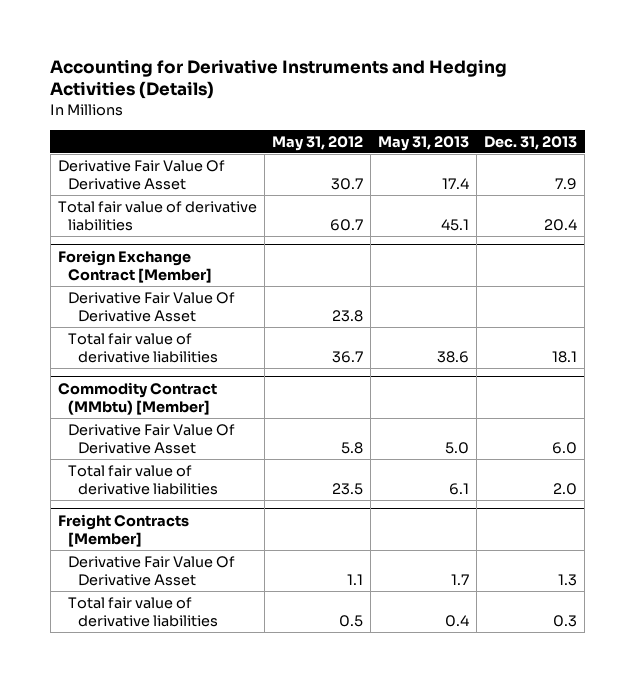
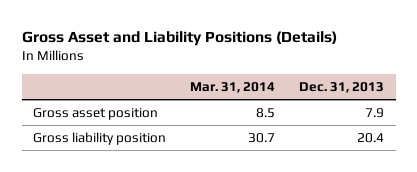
[50,58,508,100] Accounting for Derivative Instruments and Hedging Activities (Details) -> [21,31,337,47] Gross Asset and Liability Positions (Details)
[271,135,363,151] May 31, 2012 -> none
[378,135,470,151] May 31, 2013 -> none
none -> [190,81,276,93] Mar. 31, 2014
[57,249,212,283] Foreign Exchange Contract [Member] -> none
[67,291,235,322] Derivative Fair Value Of Derivative Asset -> none
[67,332,219,363] Total fair value of derivative liabilities -> none
[57,381,217,415] Commodity Contract (MMbtu) [Member] -> none
[67,423,235,454] Derivative Fair Value Of Derivative Asset -> none
[67,464,219,495] Total fair value of derivative liabilities -> none
[57,513,189,547] Freight Contracts [Member] -> none
[67,555,235,586] Derivative Fair Value Of Derivative Asset -> none
[67,596,219,627] Total fair value of derivative liabilities -> none
[57,159,225,190] Derivative Fair Value Of Derivative Asset -> [33,108,159,121] Gross asset position
[57,200,257,231] Total fair value of derivative liabilities -> [33,132,167,146] Gross liability position

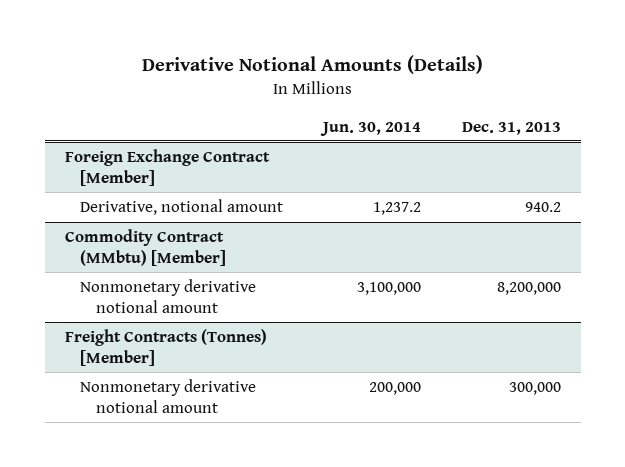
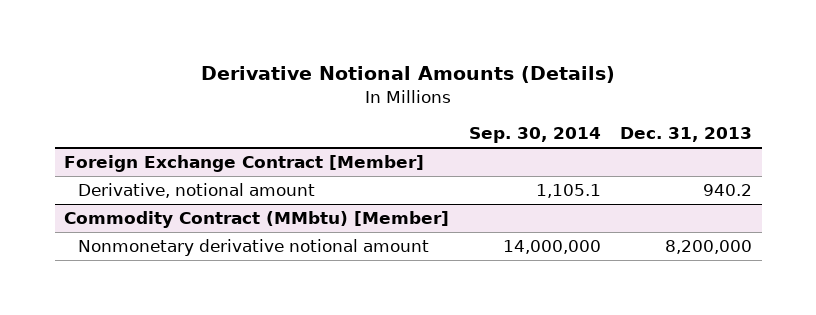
[320,121,422,136] Jun. 30, 2014 -> none
none -> [468,127,601,144] Sep. 30, 2014
[64,329,267,366] Freight Contracts (Tonnes) [Member] -> none
[80,379,257,413] Nonmonetary derivative notional amount -> none

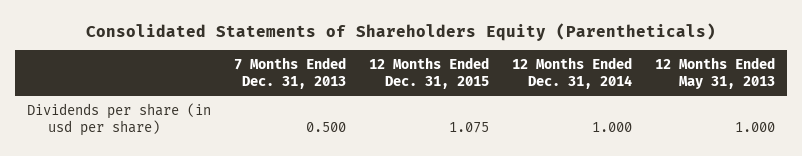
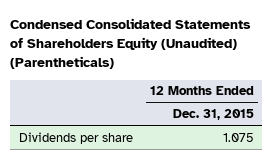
[86,22,717,41] Consolidated Statements of Shareholders Equity (Parentheticals) -> [10,18,252,70] Condensed Consolidated Statements of Shareholders Equity (Unaudited) (Parentheticals)
[234,56,347,90] 7 Months Ended Dec. 31, 2013 -> none
[512,56,633,90] 12 Months Ended Dec. 31, 2014 -> none
[655,56,776,90] 12 Months Ended May 31, 2013 -> none
[27,102,212,136] Dividends per share (in usd per share) -> [18,131,133,144] Dividends per share

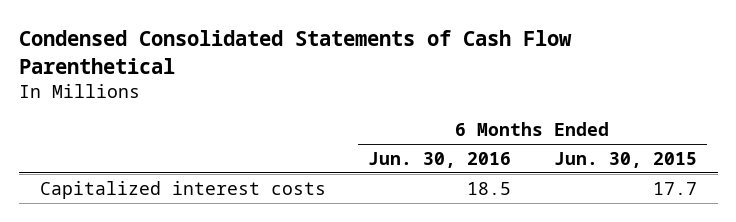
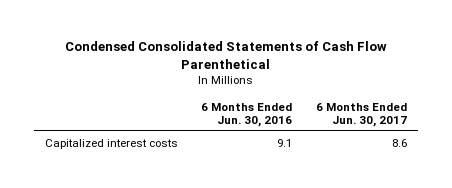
[553,151,697,168] Jun. 30, 2015 -> none
none -> [315,102,407,127] 6 Months Ended Jun. 30, 2017
[467,181,512,195] 18.5 -> [277,138,293,147] 9.1

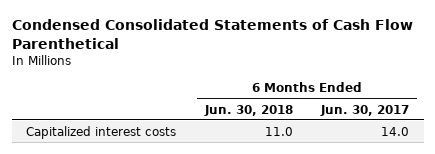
[201,102,293,127] 6 Months Ended Jun. 30, 2016 -> none
none -> [203,104,293,116] Jun. 30, 2018
[391,138,407,147] 8.6 -> [381,127,410,137] 14.0

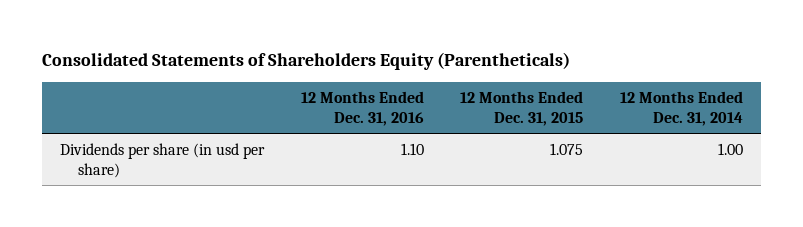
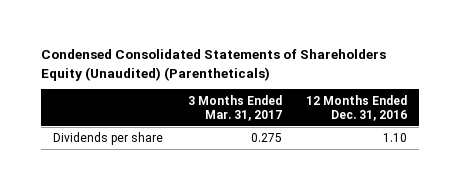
[41,52,570,71] Consolidated Statements of Shareholders Equity (Parentheticals) -> [40,49,386,81] Condensed Consolidated Statements of Shareholders Equity (Unaudited) (Parentheticals)
[460,90,584,126] 12 Months Ended Dec. 31, 2015 -> none
[619,90,743,126] 12 Months Ended Dec. 31, 2014 -> none
none -> [187,94,282,122] 3 Months Ended Mar. 31, 2017
[60,142,266,179] Dividends per share (in usd per share) -> [52,132,163,146] Dividends per share

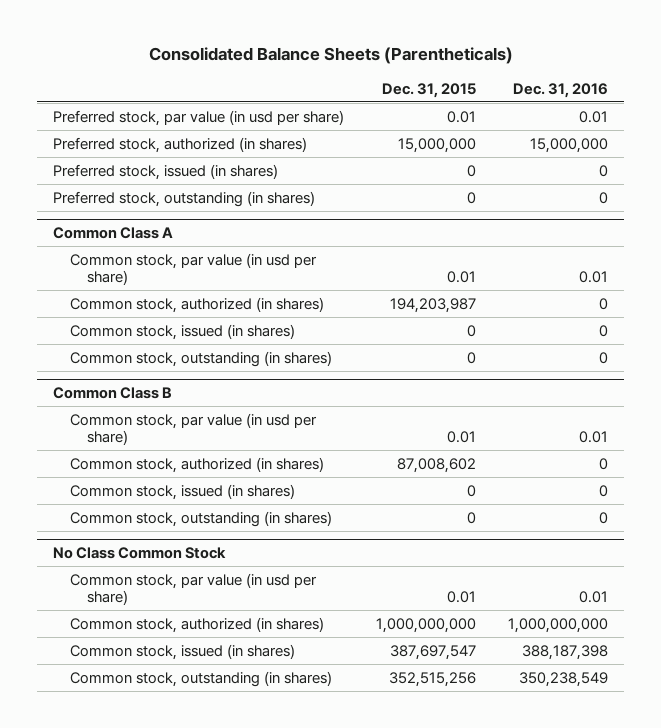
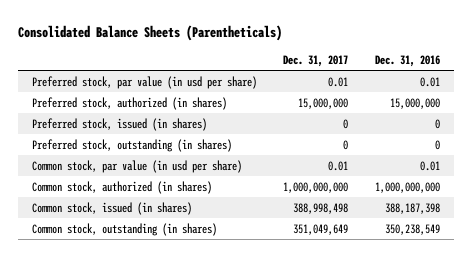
[382,82,477,98] Dec. 31, 2015 -> none
none -> [283,54,349,67] Dec. 31, 2017
[53,227,174,240] Common Class A -> none
[70,296,325,313] Common stock, authorized (in shares) -> none
[70,323,296,340] Common stock, issued (in shares) -> none
[70,350,333,367] Common stock, outstanding (in shares) -> none
[53,387,173,400] Common Class B -> none
[70,412,318,445] Common stock, par value (in usd per share) -> none
[70,456,325,473] Common stock, authorized (in shares) -> none
[70,483,296,500] Common stock, issued (in shares) -> none
[70,510,333,527] Common stock, outstanding (in shares) -> none
[53,547,227,560] No Class Common Stock -> none
[70,572,318,605] Common stock, par value (in usd per share) -> none

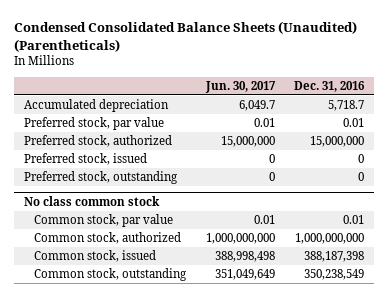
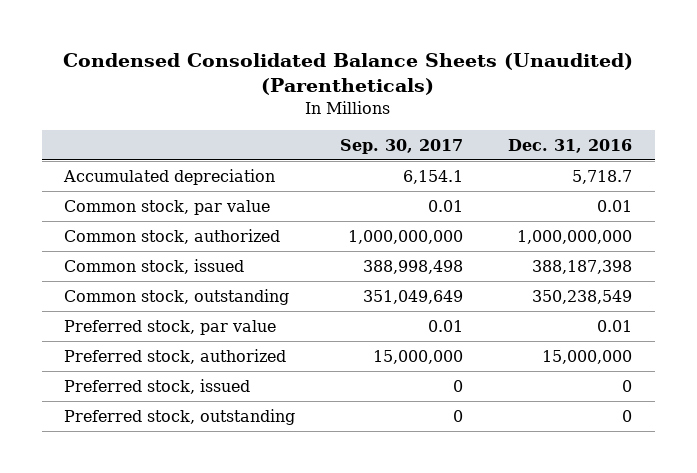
[204,80,276,93] Jun. 30, 2017 -> none
none -> [340,138,464,154] Sep. 30, 2017
[23,196,160,207] No class common stock -> none
[23,117,164,131] Preferred stock, par value -> [64,319,277,335] Preferred stock, par value
[23,135,172,148] Preferred stock, authorized -> [64,348,287,364] Preferred stock, authorized
[23,153,147,166] Preferred stock, issued -> [64,378,251,394] Preferred stock, issued
[23,171,178,185] Preferred stock, outstanding -> [64,408,296,425] Preferred stock, outstanding

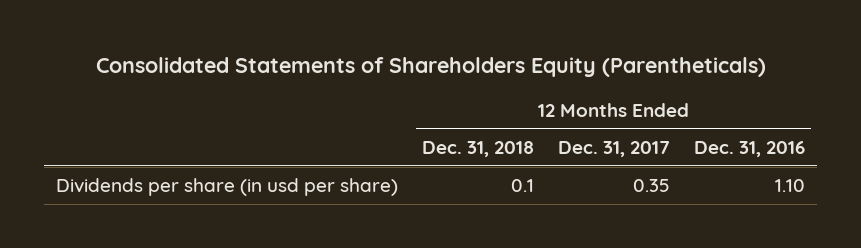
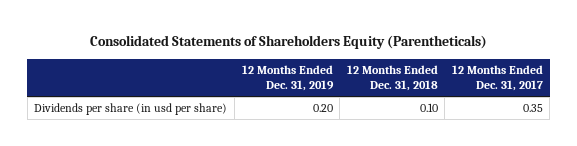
[693,140,805,157] Dec. 31, 2016 -> none
none -> [241,64,334,92] 12 Months Ended Dec. 31, 2019
[511,179,535,193] 0.1 -> [419,103,438,113] 0.10

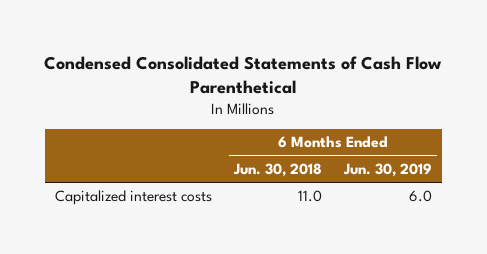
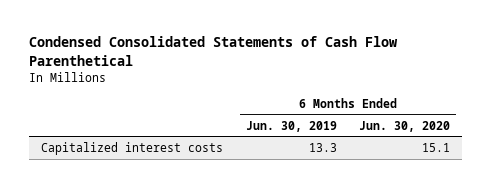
[232,162,322,177] Jun. 30, 2018 -> none
none -> [359,120,451,132] Jun. 30, 2020
[408,190,432,203] 6.0 -> [308,142,337,152] 13.3

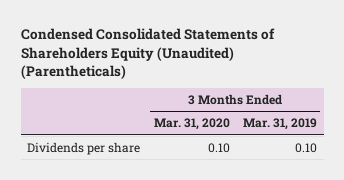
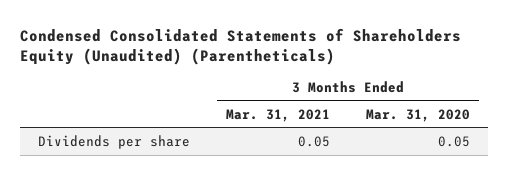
[242,118,317,131] Mar. 31, 2019 -> none
none -> [225,108,330,122] Mar. 31, 2021
[207,142,230,153] 0.10 -> [437,135,470,147] 0.05

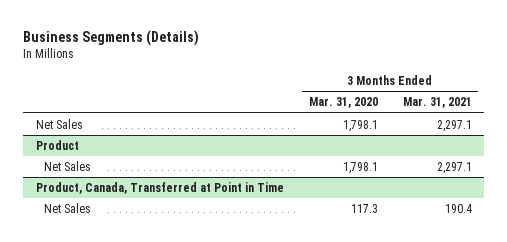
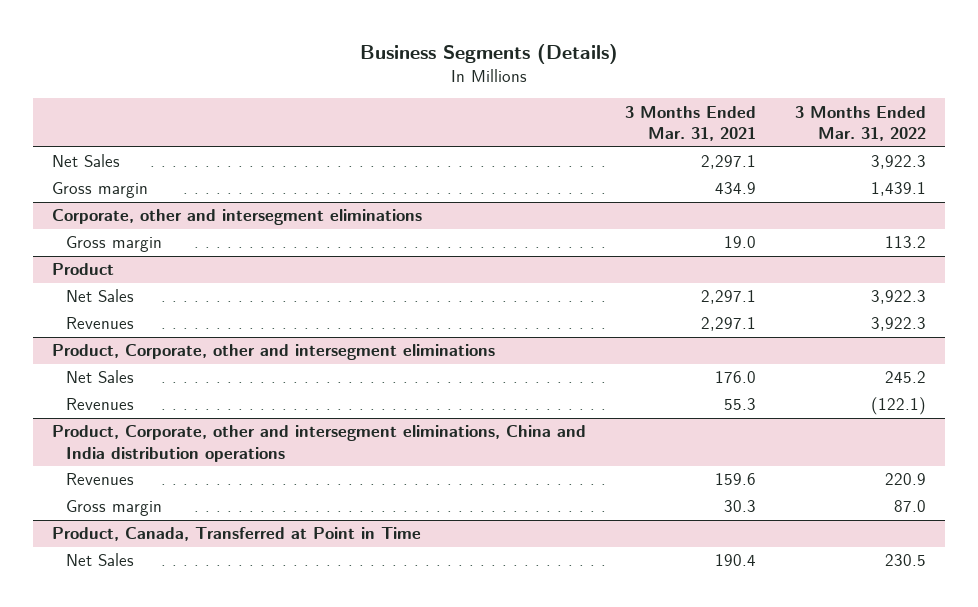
[308,97,378,109] Mar. 31, 2020 -> none
none -> [794,105,926,142] 3 Months Ended Mar. 31, 2022
none -> [52,182,149,199] Gross margin
none -> [52,209,423,226] Corporate, other and intersegment eliminations
none -> [66,236,163,253] Gross margin
none -> [66,317,135,330] Revenues
none -> [52,344,496,361] Product, Corporate, other and intersegment eliminations
none -> [66,370,135,384] Net Sales
none -> [66,398,135,411] Revenues
none -> [52,425,587,462] Product, Corporate, other and intersegment eliminations, China and India distribution operations
none -> [66,473,135,486] Revenues
none -> [66,500,163,517] Gross margin

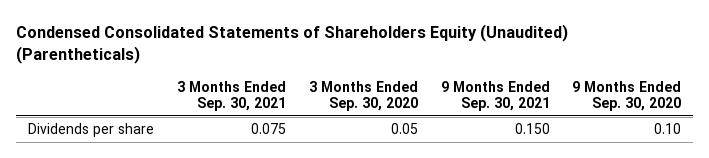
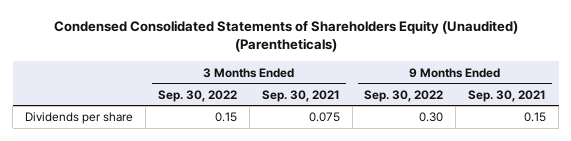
[308,80,418,112] 3 Months Ended Sep. 30, 2020 -> none
[572,80,682,112] 9 Months Ended Sep. 30, 2020 -> none
none -> [157,89,237,102] Sep. 30, 2022
none -> [364,89,444,102] Sep. 30, 2022
[514,123,550,135] 0.150 -> [524,112,547,123] 0.15

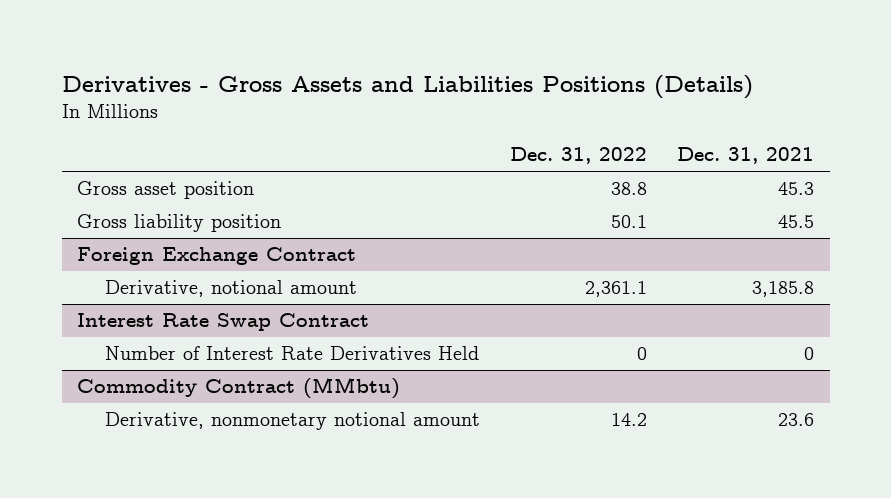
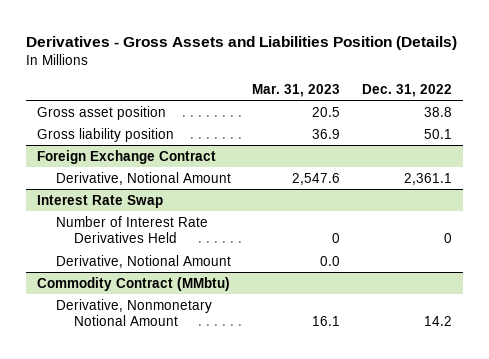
[61,74,753,99] Derivatives - Gross Assets and Liabilities Positions (Details) -> [26,35,458,50] Derivatives - Gross Assets and Liabilities Position (Details)
[677,147,815,165] Dec. 31, 2021 -> none
none -> [252,83,341,97] Mar. 31, 2023
[105,280,358,298] Derivative, notional amount -> [55,171,231,185] Derivative, Notional Amount
[76,313,369,332] Interest Rate Swap Contract -> [37,194,164,208] Interest Rate Swap
none -> [55,254,231,268] Derivative, Notional Amount
[105,412,481,431] Derivative, nonmonetary notional amount -> [55,298,212,327] Derivative, Nonmonetary Notional Amount

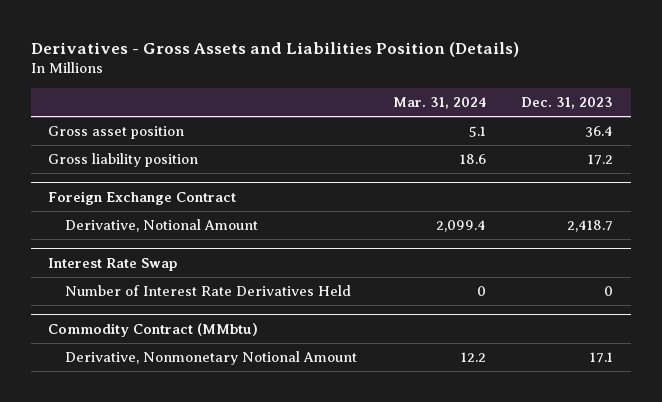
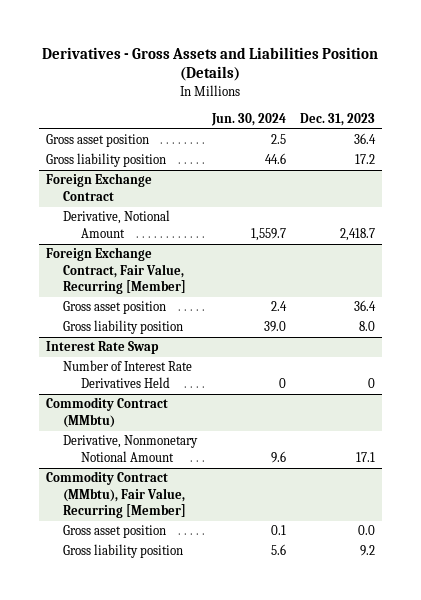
[392,97,486,110] Mar. 31, 2024 -> none
none -> [210,113,286,127] Jun. 30, 2024
none -> [45,247,187,295] Foreign Exchange Contract, Fair Value, Recurring [Member]
none -> [63,301,167,315] Gross asset position
none -> [63,320,184,335] Gross liability position
none -> [45,471,187,519] Commodity Contract (MMbtu), Fair Value, Recurring [Member]
none -> [63,525,167,539] Gross asset position
none -> [63,544,184,559] Gross liability position

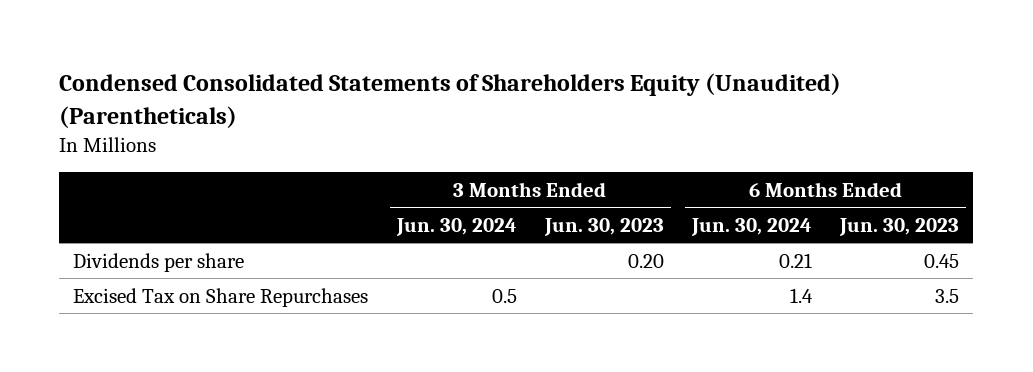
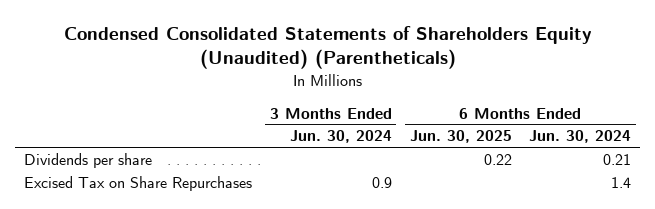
[543,217,664,236] Jun. 30, 2023 -> none
[839,217,960,236] Jun. 30, 2023 -> none
none -> [409,130,512,144] Jun. 30, 2025
[491,288,517,303] 0.5 -> [371,176,392,188] 0.9

